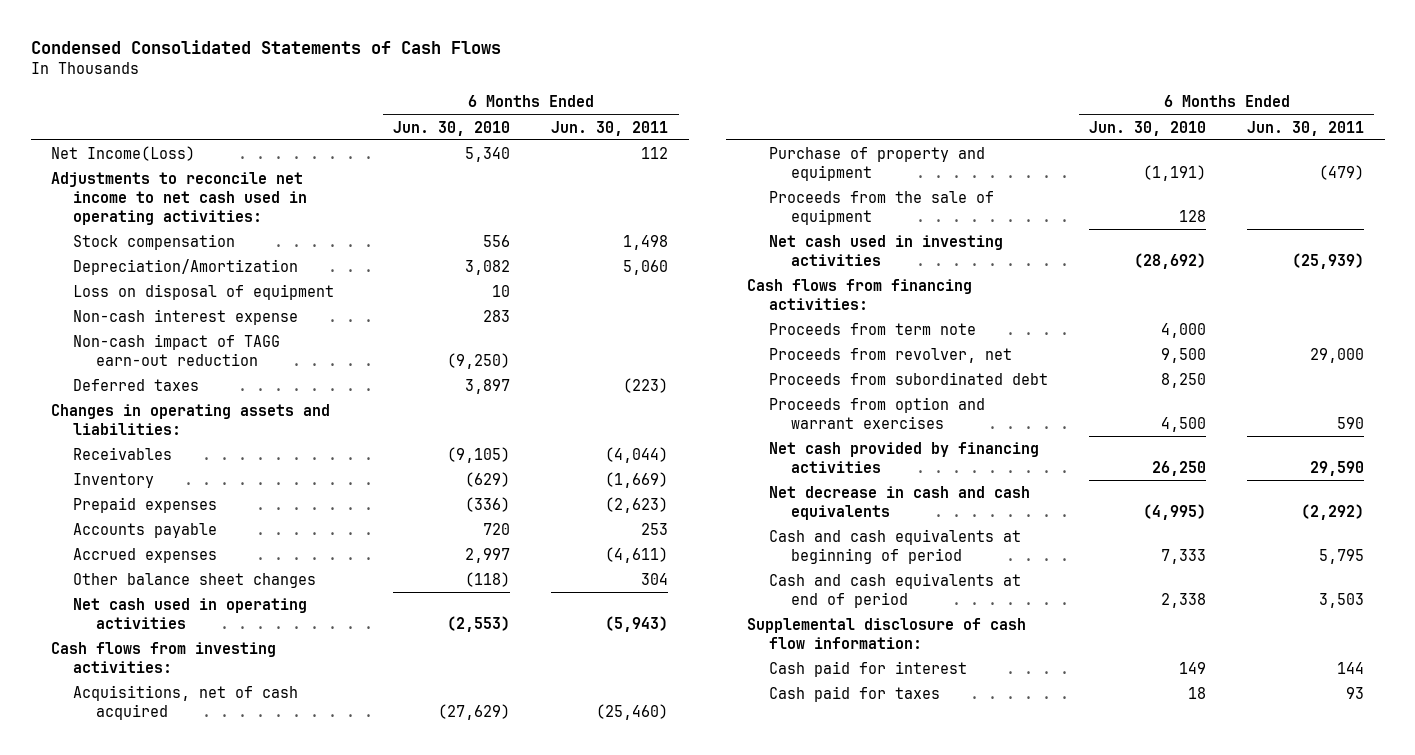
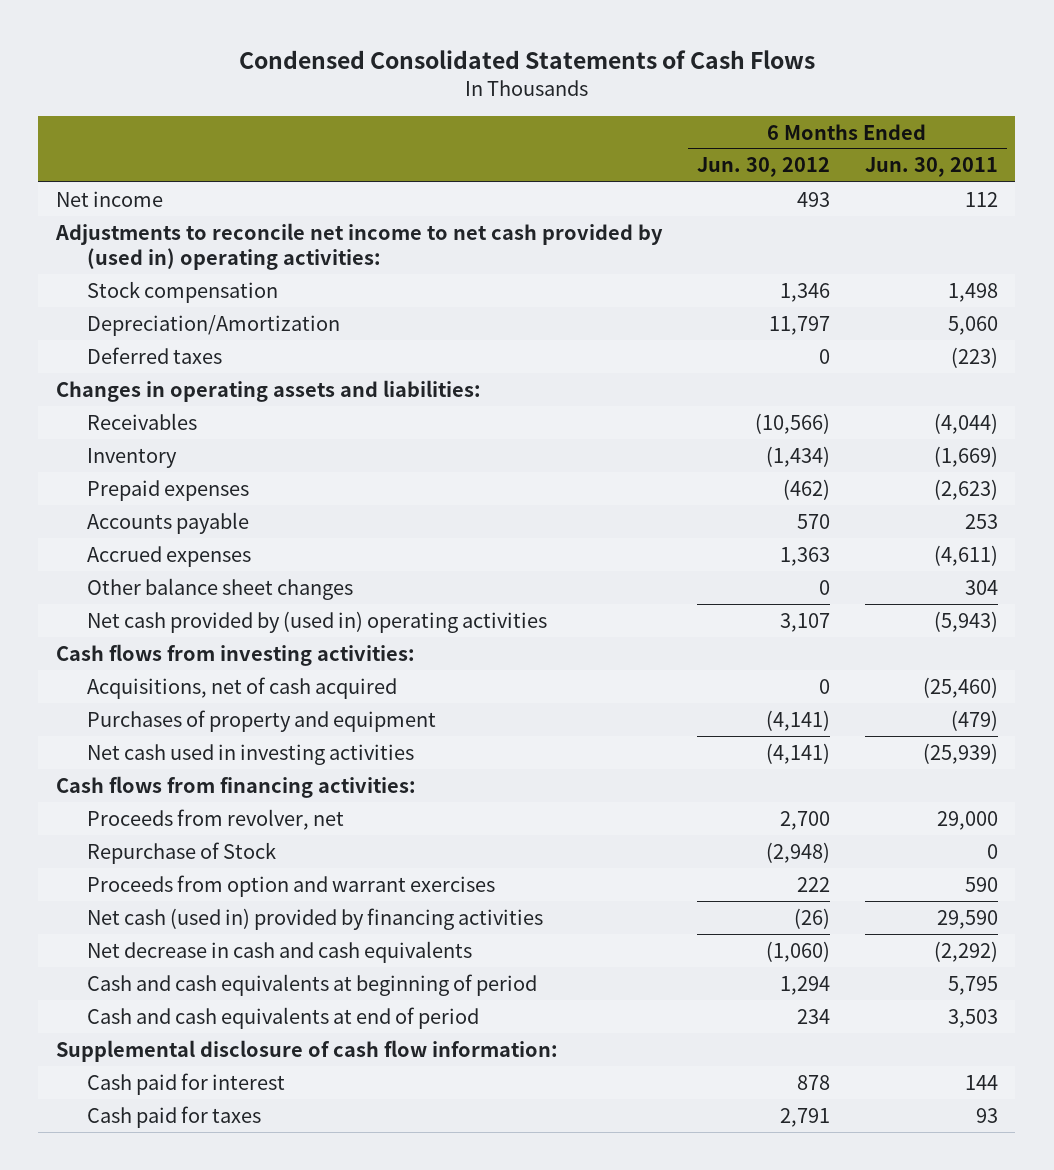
[393,120,511,136] Jun. 30, 2010 -> none
none -> [696,157,830,178] Jun. 30, 2012
[51,146,196,162] Net Income(Loss) -> [55,190,163,207] Net income
[51,172,308,225] Adjustments to reconcile net income to net cash used in operating activities: -> [54,222,663,270] Adjustments to reconcile net income to net cash provided by (used in) operating activities:
[73,284,335,301] Loss on disposal of equipment -> none
[73,309,299,326] Non-cash interest expense -> none
[73,334,281,366] Non-cash impact of TAGG earn-out reduction -> none
[73,598,308,629] Net cash used in operating activities -> [86,610,547,633] Net cash provided by (used in) operating activities
[769,191,995,225] Proceeds from the sale of equipment -> none
[769,147,986,181] Purchase of property and equipment -> [86,709,436,732] Purchases of property and equipment
[769,323,977,336] Proceeds from term note -> none
[769,372,1049,386] Proceeds from subordinated debt -> none
none -> [86,841,276,864] Repurchase of Stock
[769,442,1040,473] Net cash provided by financing activities -> [86,907,543,930] Net cash (used in) provided by financing activities

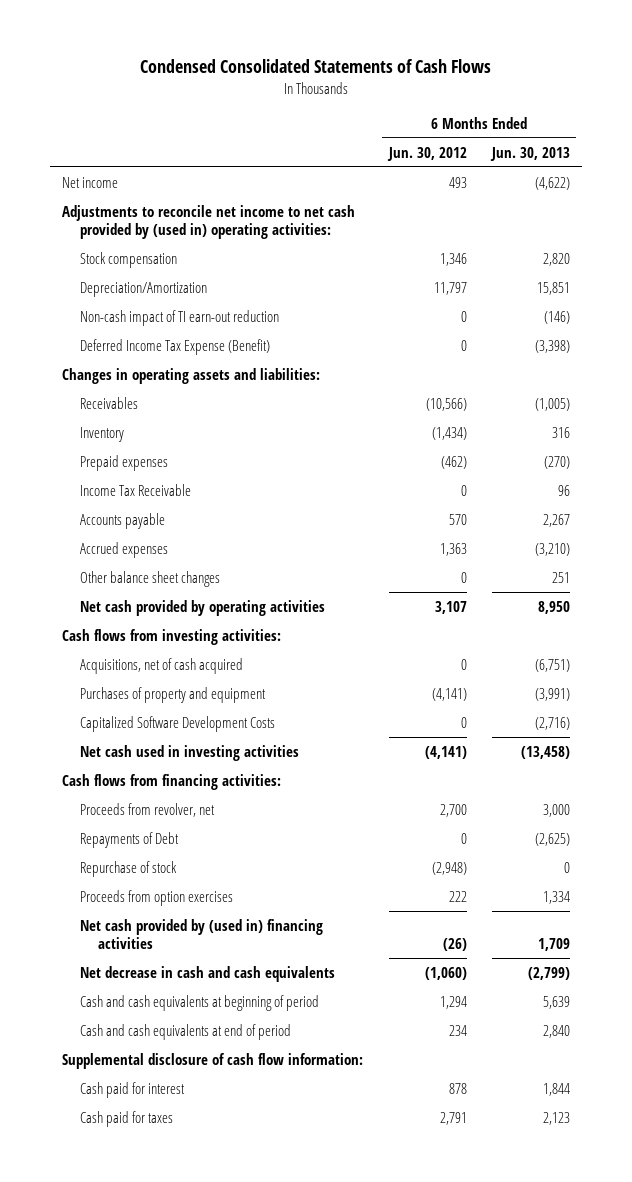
[864,157,998,178] Jun. 30, 2011 -> none
none -> [489,146,570,161] Jun. 30, 2013
none -> [80,309,280,326] Non-cash impact of TI earn-out reduction
[86,346,222,364] Deferred taxes -> [80,338,271,355] Deferred Income Tax Expense (Benefit)
none -> [80,483,192,496] Income Tax Receivable
[86,610,547,633] Net cash provided by (used in) operating activities -> [80,599,326,616] Net cash provided by operating activities
none -> [80,715,276,732] Capitalized Software Development Costs
none -> [80,831,180,848] Repayments of Debt
[86,841,276,864] Repurchase of Stock -> [80,860,178,877] Repurchase of stock
[86,874,495,897] Proceeds from option and warrant exercises -> [80,889,234,906] Proceeds from option exercises
[86,907,543,930] Net cash (used in) provided by financing activities -> [80,918,324,949] Net cash provided by (used in) financing activities

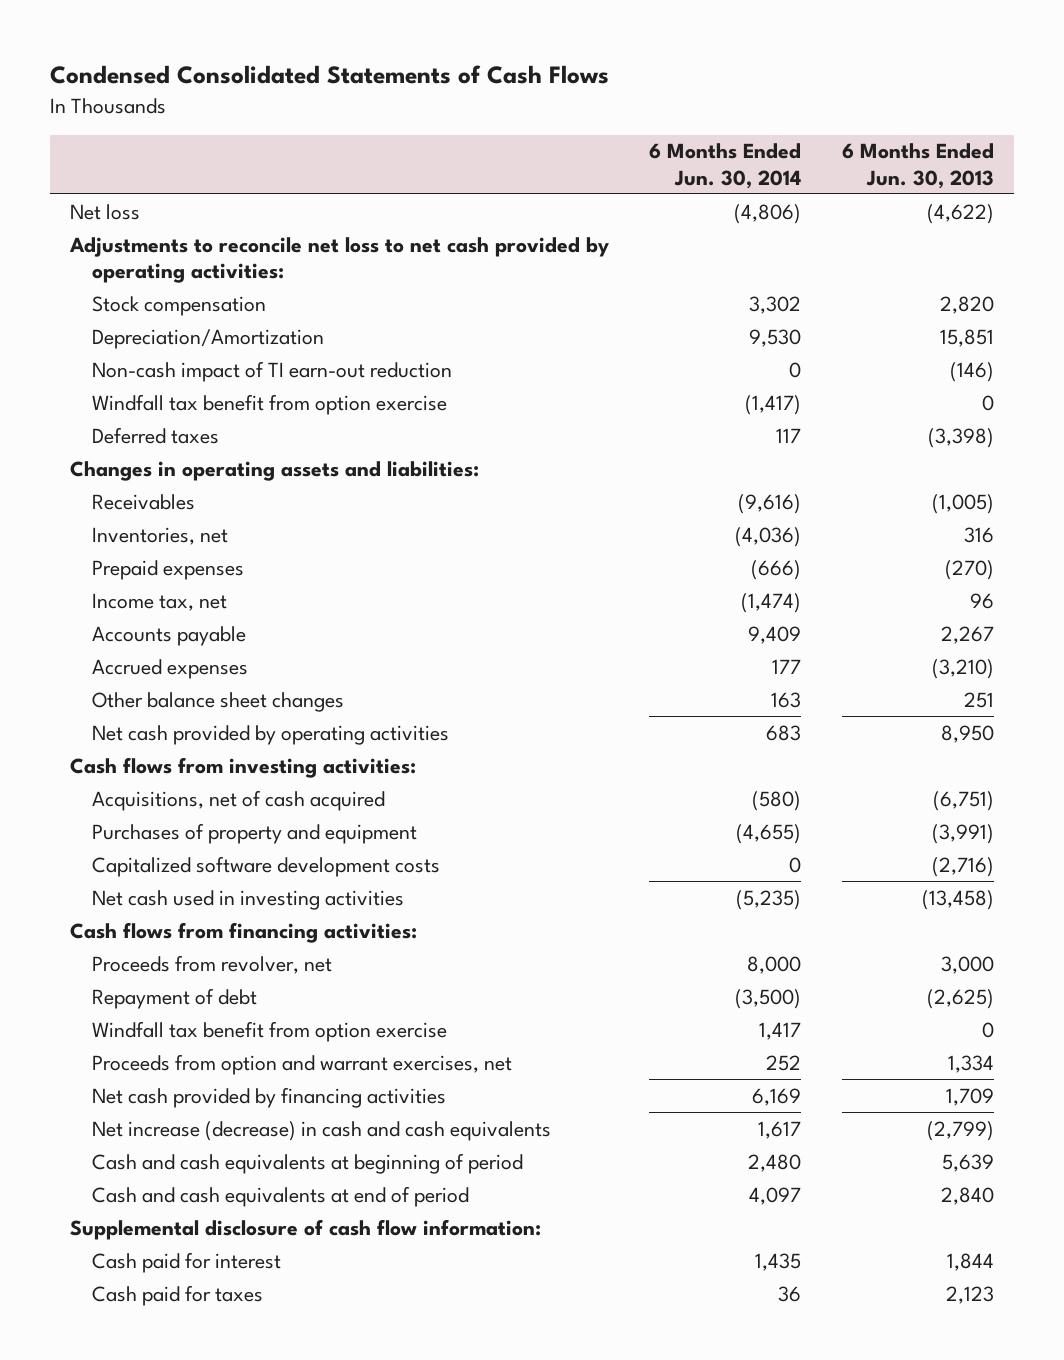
[386,146,467,161] Jun. 30, 2012 -> none
none -> [649,143,802,189] 6 Months Ended Jun. 30, 2014
[62,176,119,188] Net income -> [69,203,140,220] Net loss
[62,204,356,239] Adjustments to reconcile net income to net cash provided by (used in) operating activities: -> [68,236,609,283] Adjustments to reconcile net loss to net cash provided by operating activities:
none -> [92,393,448,415] Windfall tax benefit from option exercise
[80,338,271,355] Deferred Income Tax Expense (Benefit) -> [92,426,220,444] Deferred taxes
[80,426,125,442] Inventory -> [92,526,229,545] Inventories, net
[80,483,192,496] Income Tax Receivable -> [92,592,228,611] Income tax, net
[80,715,276,732] Capitalized Software Development Costs -> [92,855,441,877] Capitalized software development costs
[80,860,178,877] Repurchase of stock -> none
[80,831,180,848] Repayments of Debt -> [92,987,258,1009] Repayment of debt
none -> [92,1020,448,1042] Windfall tax benefit from option exercise
[80,889,234,906] Proceeds from option exercises -> [92,1053,513,1075] Proceeds from option and warrant exercises, net
[80,918,324,949] Net cash provided by (used in) financing activities -> [92,1086,447,1108] Net cash provided by financing activities
[80,965,336,982] Net decrease in cash and cash equivalents -> [92,1120,552,1141] Net increase (decrease) in cash and cash equivalents

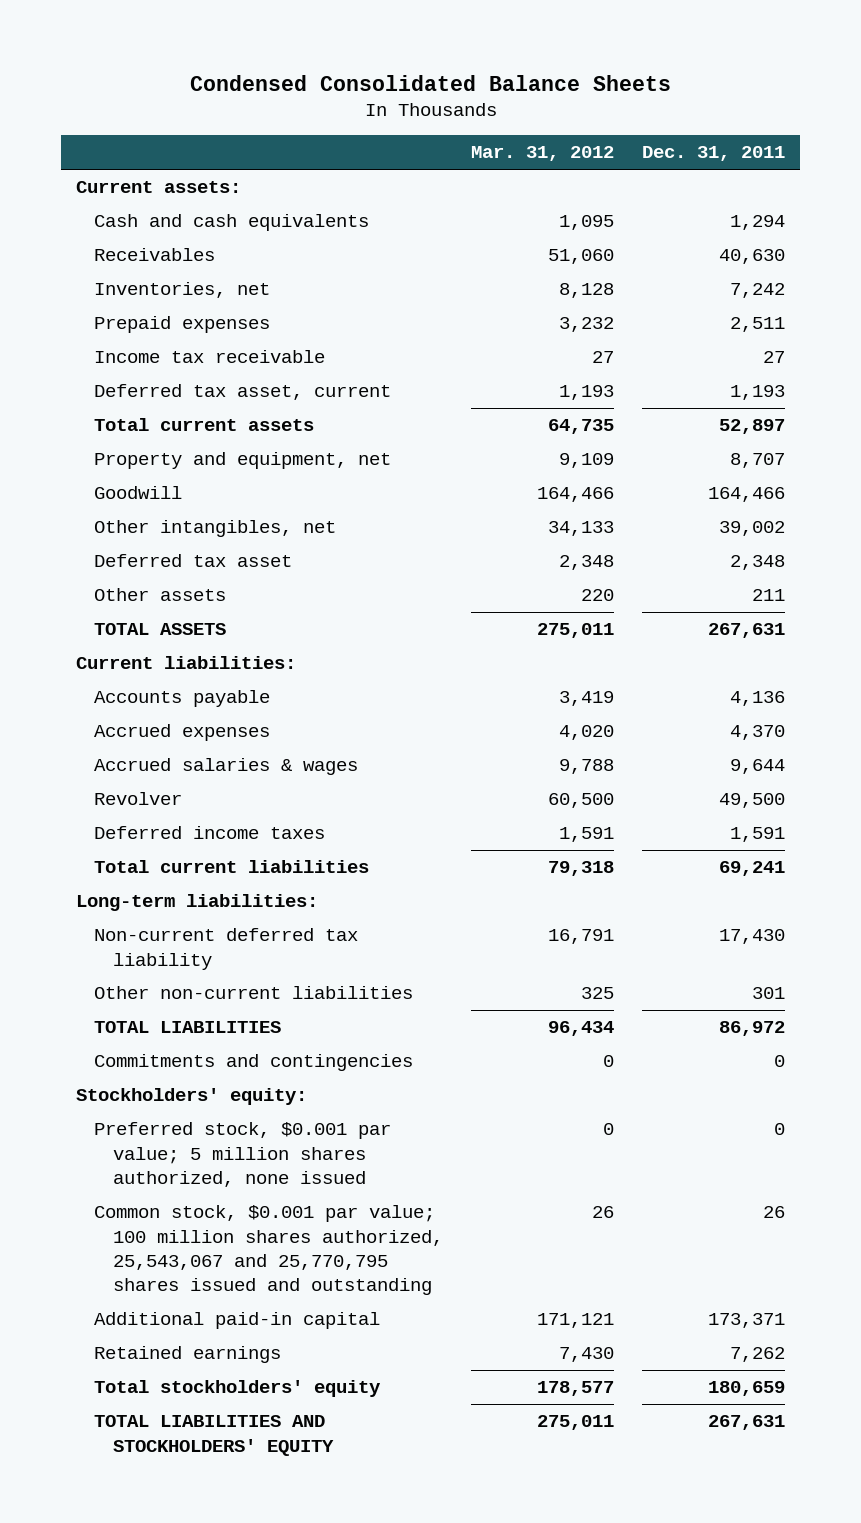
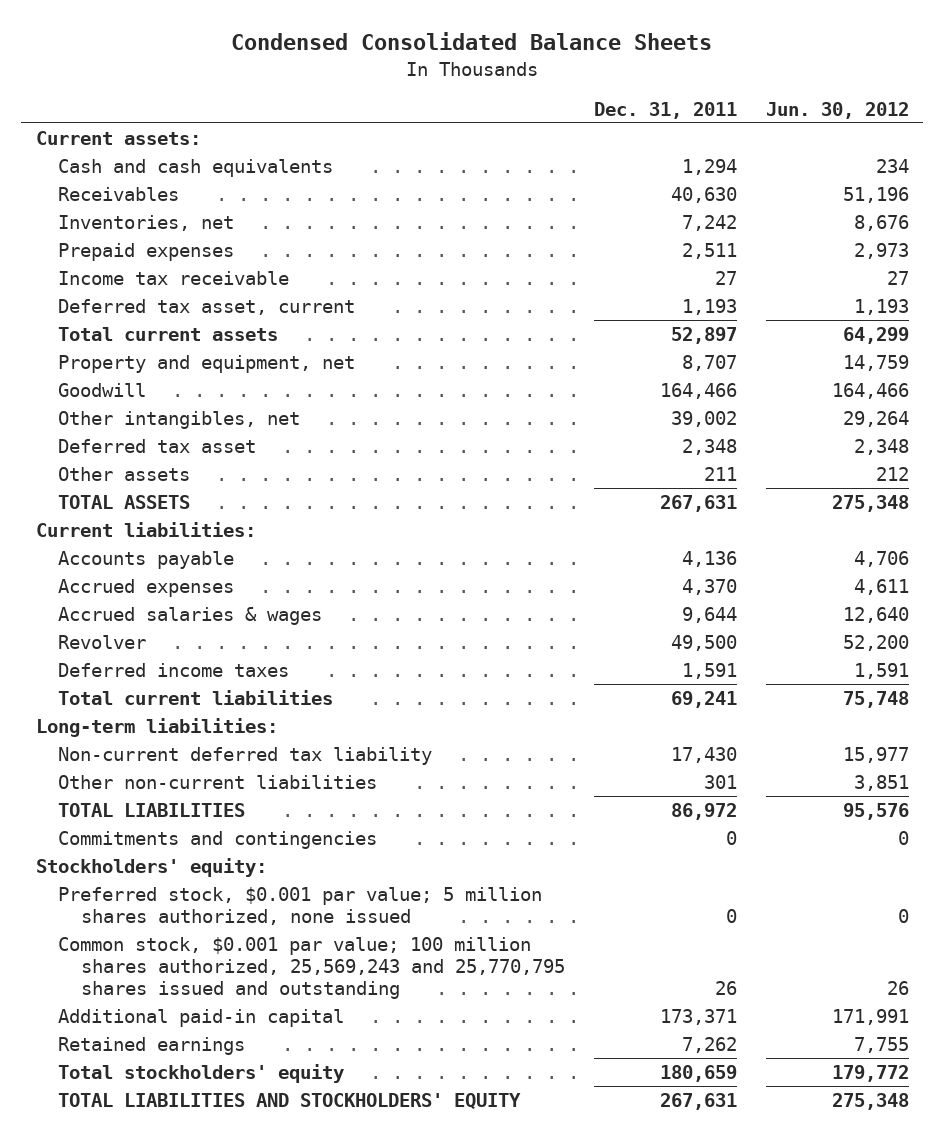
[471,146,615,162] Mar. 31, 2012 -> none
none -> [765,101,909,119] Jun. 30, 2012
[94,1205,443,1296] Common stock, $0.001 par value; 100 million shares authorized, 25,543,067 and 25,770,795 shares issued and outstanding -> [58,936,565,1000] Common stock, $0.001 par value; 100 million shares authorized, 25,569,243 and 25,770,795 shares issued and outstanding

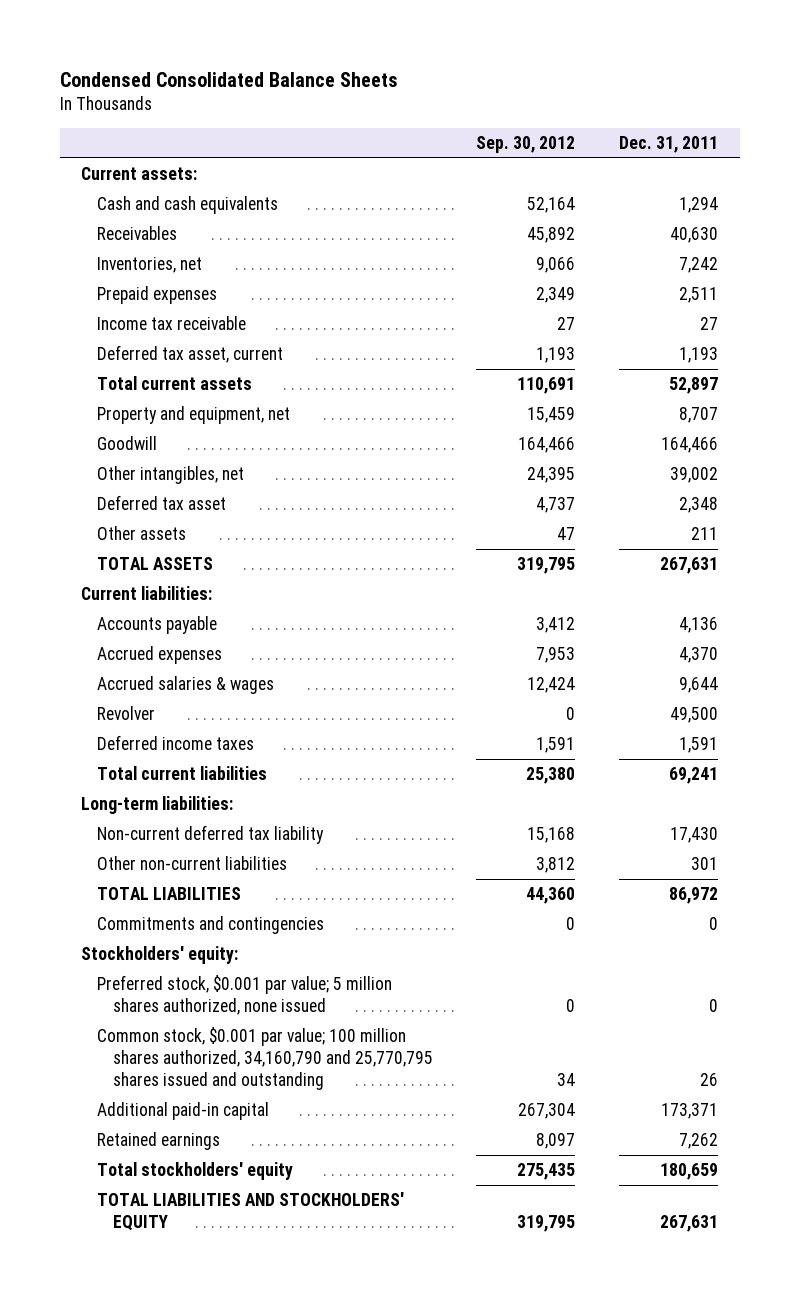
[765,101,909,119] Jun. 30, 2012 -> none
none -> [476,135,576,153] Sep. 30, 2012
[58,936,565,1000] Common stock, $0.001 par value; 100 million shares authorized, 25,569,243 and 25,770,795 shares issued and outstanding -> [97,1027,433,1090] Common stock, $0.001 par value; 100 million shares authorized, 34,160,790 and 25,770,795 shares issued and outstanding

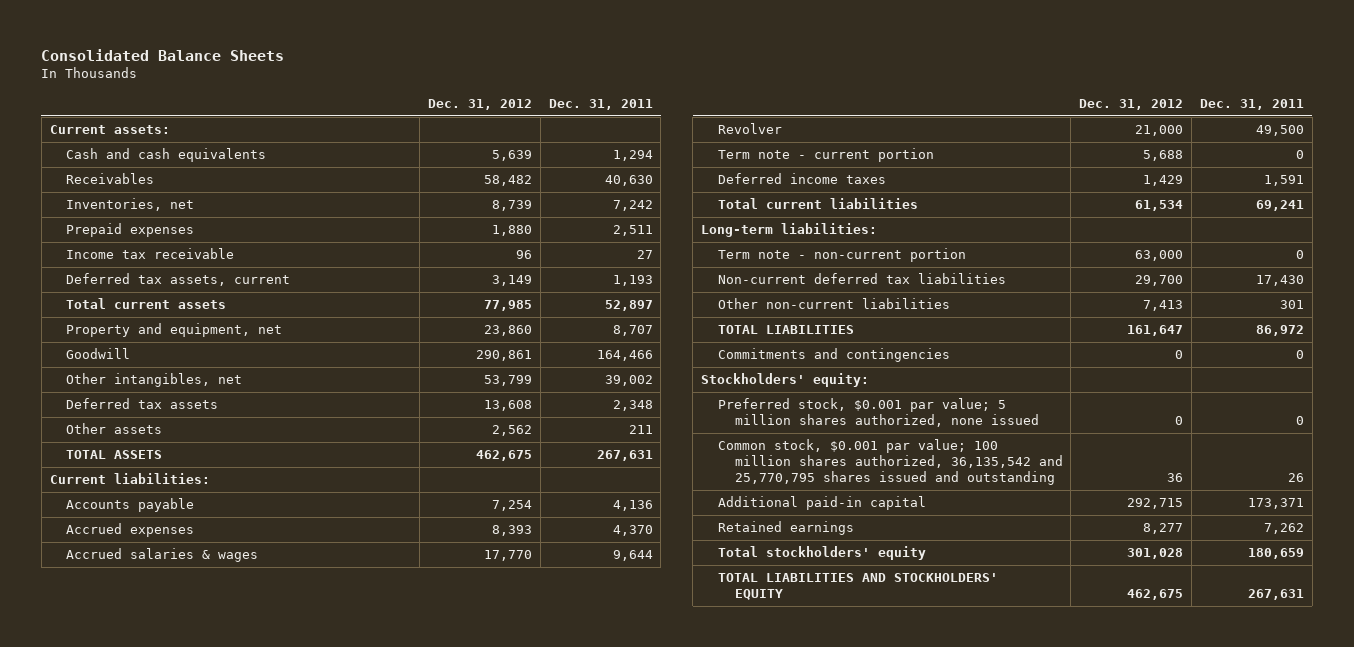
[59,71,398,87] Condensed Consolidated Balance Sheets -> [41,49,285,62] Consolidated Balance Sheets
[476,135,576,153] Sep. 30, 2012 -> none
none -> [427,99,532,111] Dec. 31, 2012
[97,345,284,364] Deferred tax asset, current -> [66,273,291,287] Deferred tax assets, current
[97,495,227,511] Deferred tax asset -> [66,398,219,410] Deferred tax assets
none -> [717,148,934,163] Term note - current portion
none -> [717,248,966,263] Term note - non-current portion
[97,825,325,845] Non-current deferred tax liability -> [717,273,1006,285] Non-current deferred tax liabilities
[97,1027,433,1090] Common stock, $0.001 par value; 100 million shares authorized, 34,160,790 and 25,770,795 shares issued and outstanding -> [717,439,1063,486] Common stock, $0.001 par value; 100 million shares authorized, 36,135,542 and 25,770,795 shares issued and outstanding

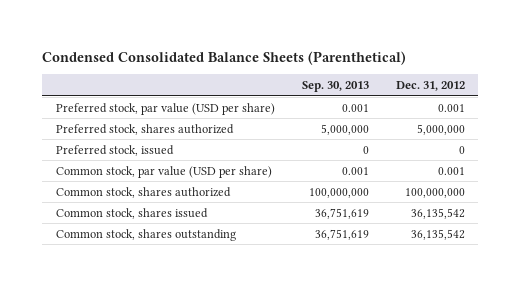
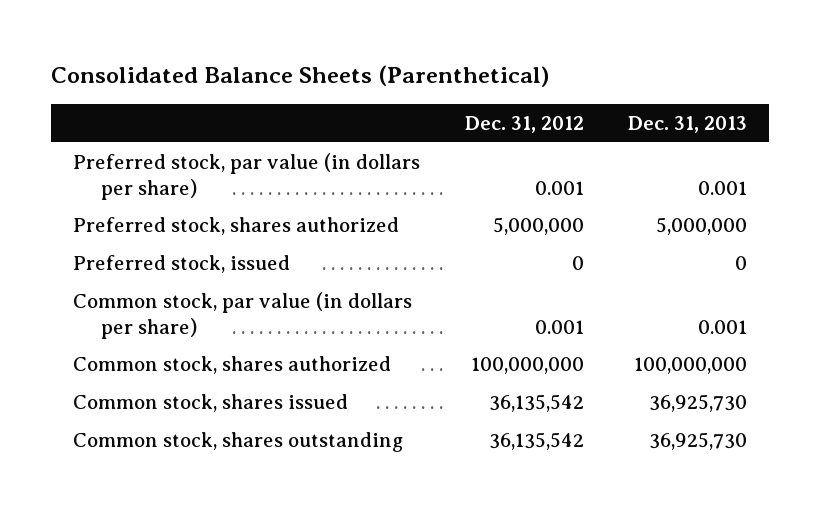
[42,50,407,65] Condensed Consolidated Balance Sheets (Parenthetical) -> [51,65,550,88] Consolidated Balance Sheets (Parenthetical)
[301,81,369,93] Sep. 30, 2013 -> none
none -> [627,115,747,133] Dec. 31, 2013
[55,102,275,115] Preferred stock, par value (USD per share) -> [73,153,421,200] Preferred stock, par value (in dollars per share)
[55,165,272,178] Common stock, par value (USD per share) -> [73,292,413,339] Common stock, par value (in dollars per share)

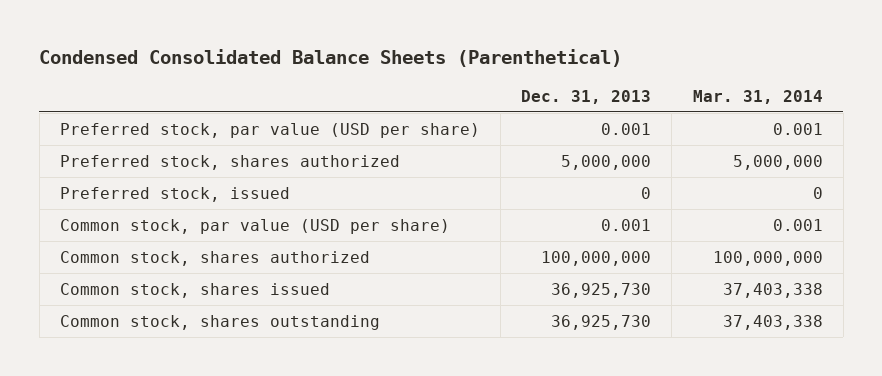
[51,65,550,88] Consolidated Balance Sheets (Parenthetical) -> [39,48,623,67] Condensed Consolidated Balance Sheets (Parenthetical)
[464,115,584,133] Dec. 31, 2012 -> none
none -> [692,89,823,104] Mar. 31, 2014
[73,153,421,200] Preferred stock, par value (in dollars per share) -> [59,122,480,138] Preferred stock, par value (USD per share)
[73,292,413,339] Common stock, par value (in dollars per share) -> [59,218,450,234] Common stock, par value (USD per share)

